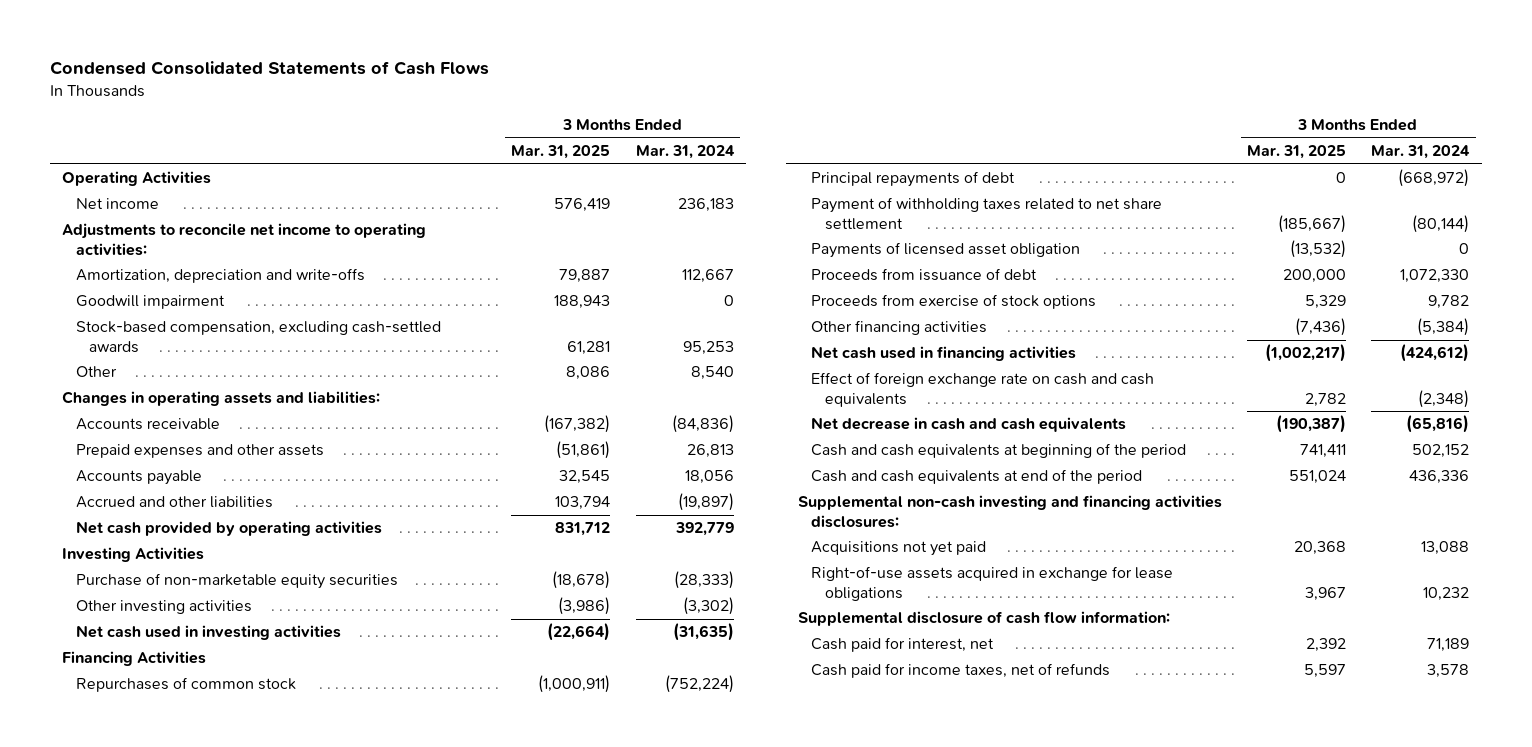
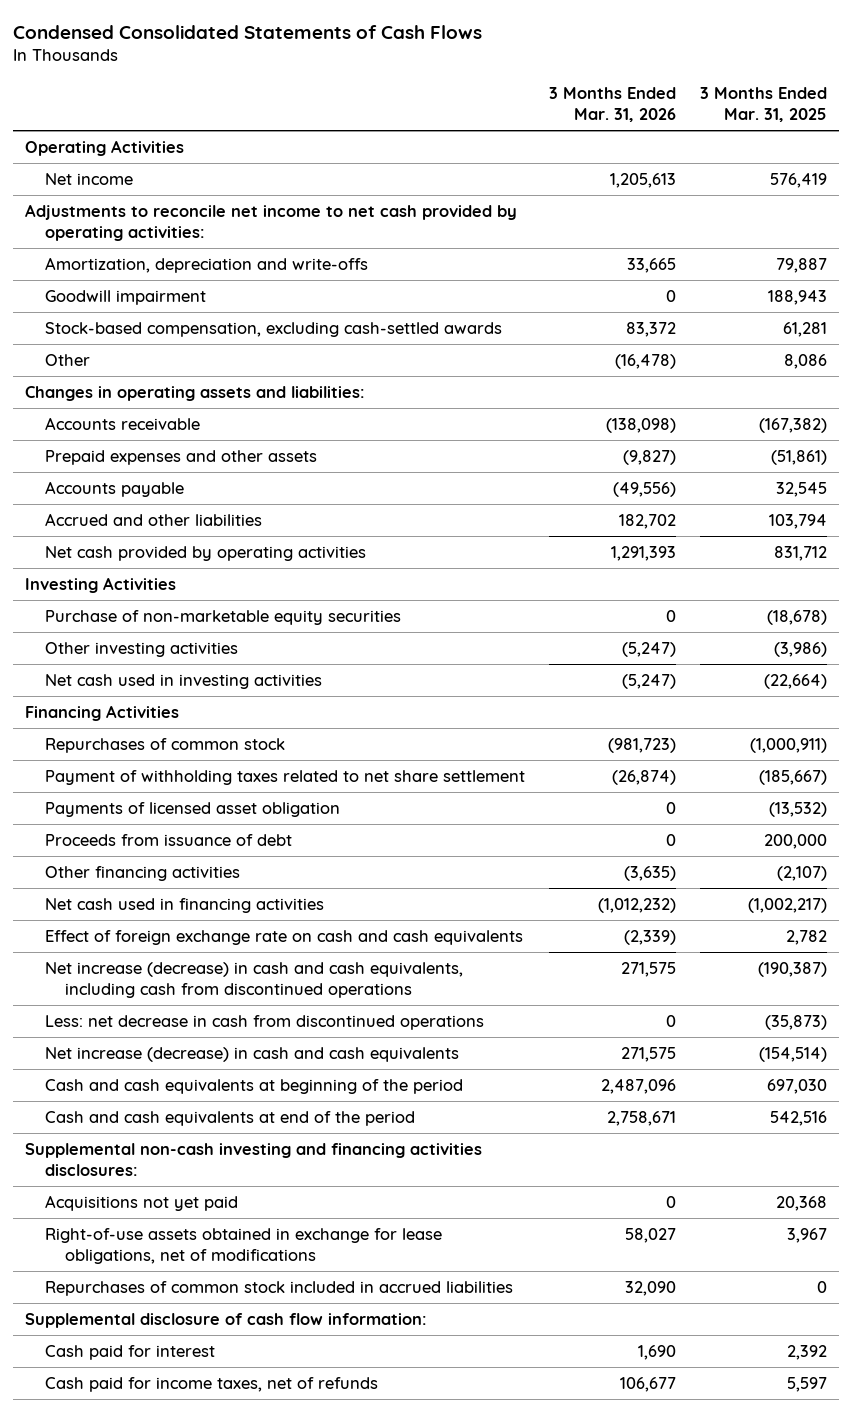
[635,145,735,160] Mar. 31, 2024 -> none
none -> [549,87,677,123] 3 Months Ended Mar. 31, 2026
[62,223,427,256] Adjustments to reconcile net income to operating activities: -> [25,203,518,241] Adjustments to reconcile net income to net cash provided by operating activities:
[811,171,1016,188] Principal repayments of debt -> none
[811,294,1097,310] Proceeds from exercise of stock options -> none
[1295,318,1347,337] (7,436) -> [777,865,828,881] (2,107)
[811,417,1127,433] Net decrease in cash and cash equivalents -> [45,961,464,998] Net increase (decrease) in cash and cash equivalents, including cash from discontinued operations
none -> [45,1014,485,1030] Less: net decrease in cash from discontinued operations
none -> [45,1046,460,1062] Net increase (decrease) in cash and cash equivalents
[1300,444,1347,459] 741,411 -> [767,1078,828,1094] 697,030
[1289,470,1347,485] 551,024 -> [770,1110,828,1126] 542,516
[811,566,1174,601] Right-of-use assets acquired in exchange for lease obligations -> [45,1227,443,1264] Right-of-use assets obtained in exchange for lease obligations, net of modifications
none -> [45,1280,514,1296] Repurchases of common stock included in accrued liabilities
[811,637,995,653] Cash paid for interest, net -> [45,1344,216,1360] Cash paid for interest

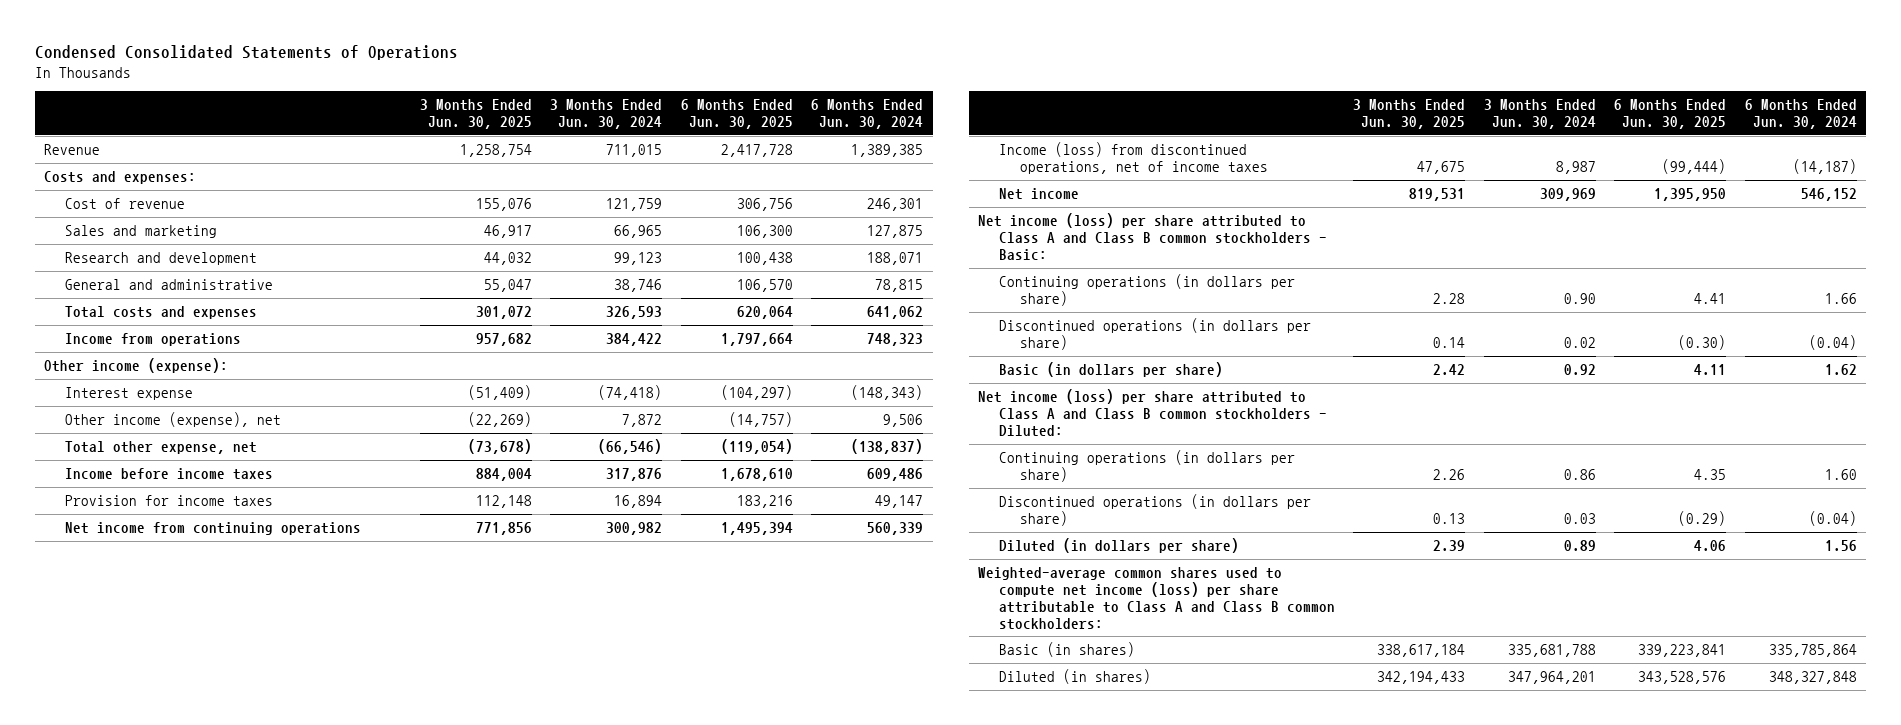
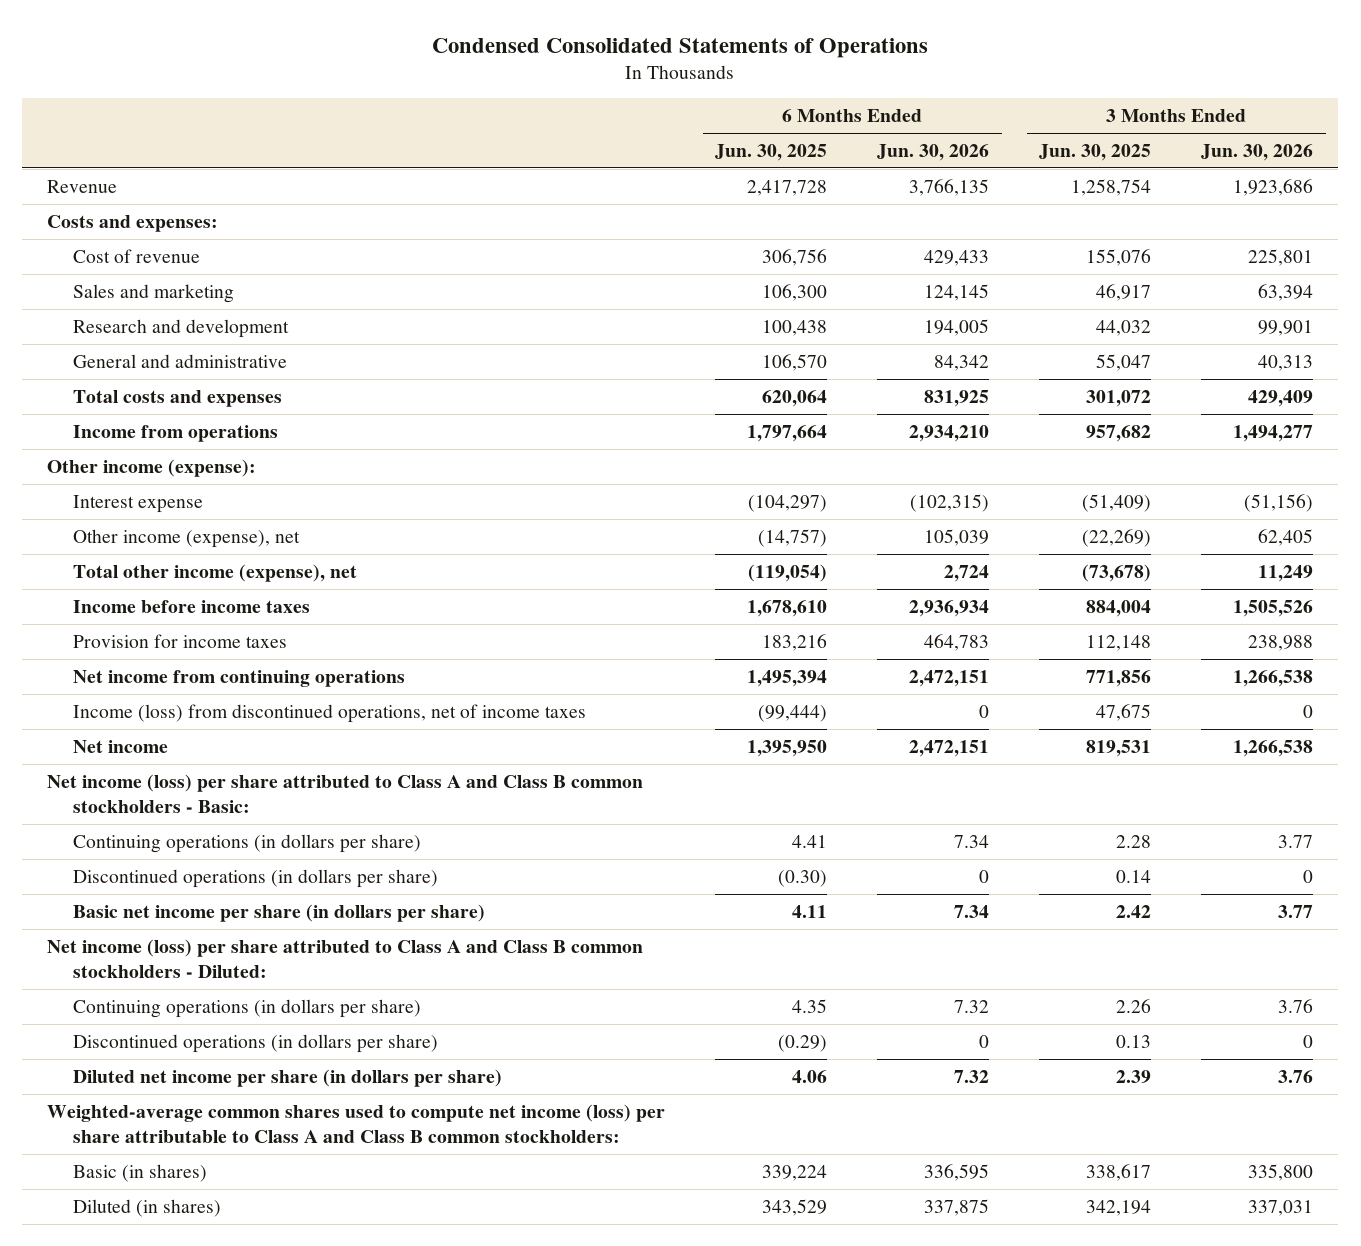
[550,99,663,130] 3 Months Ended Jun. 30, 2024 -> none
[811,99,924,130] 6 Months Ended Jun. 30, 2024 -> none
none -> [877,143,990,161] Jun. 30, 2026
none -> [1201,143,1314,161] Jun. 30, 2026
[65,441,258,455] Total other expense, net -> [72,563,357,582] Total other income (expense), net
[998,362,1223,378] Basic (in dollars per share) -> [72,903,485,922] Basic net income per share (in dollars per share)
[998,538,1239,554] Diluted (in dollars per share) -> [72,1068,502,1087] Diluted net income per share (in dollars per share)
[1377,644,1466,658] 338,617,184 -> [1086,1163,1152,1181] 338,617
[1638,644,1727,658] 339,223,841 -> [762,1164,828,1181] 339,224
[1377,671,1466,685] 342,194,433 -> [1086,1199,1152,1216] 342,194
[1638,671,1727,685] 343,528,576 -> [762,1198,828,1216] 343,529

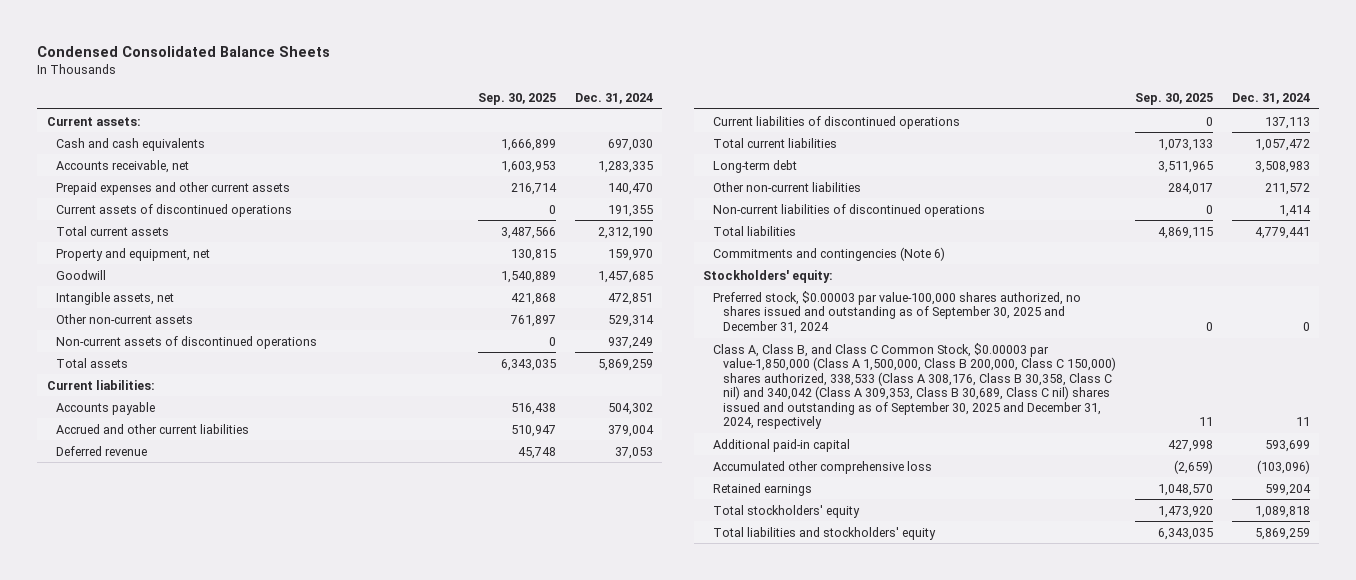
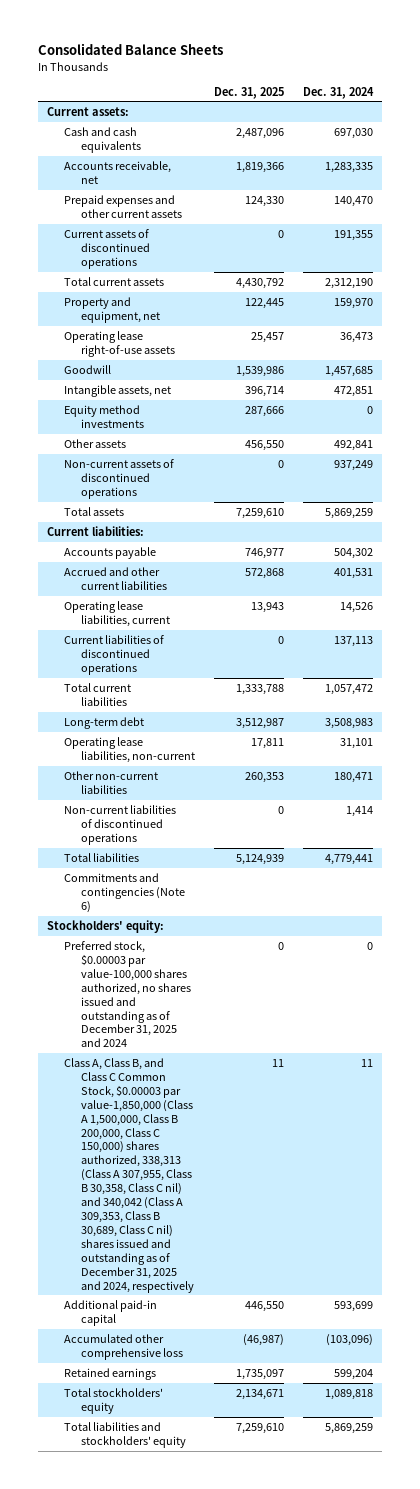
[37,45,331,57] Condensed Consolidated Balance Sheets -> [37,43,223,56] Consolidated Balance Sheets
[478,92,557,105] Sep. 30, 2025 -> none
none -> [213,86,284,99] Dec. 31, 2025
none -> [64,330,176,357] Operating lease right-of-use assets
none -> [64,404,145,428] Equity method investments
[56,313,194,324] Other non-current assets -> [64,438,127,448] Other assets
[607,314,654,327] 529,314 -> [333,439,373,451] 492,841
[56,445,148,456] Deferred revenue -> none
[607,424,654,437] 379,004 -> [333,567,373,579] 401,531
none -> [64,600,171,627] Operating lease liabilities, current
none -> [64,736,196,763] Operating lease liabilities, non-current
[1264,182,1310,195] 211,572 -> [333,771,373,783] 180,471
[713,290,1082,334] Preferred stock, $0.00003 par value-100,000 shares authorized, no shares issued and outstanding as of September 30, 2025 and December 31, 2024 -> [64,940,192,1048] Preferred stock, $0.00003 par value-100,000 shares authorized, no shares issued and outstanding as of December 31, 2025 and 2024
[713,342,1116,430] Class A, Class B, and Class C Common Stock, $0.00003 par value-1,850,000 (Class A 1,500,000, Class B 200,000, Class C 150,000) shares authorized, 338,533 (Class A 308,176, Class B 30,358, Class C nil) and 340,042 (Class A 309,353, Class B 30,689, Class C nil) shares issued and outstanding as of September 30, 2025 and December 31, 2024, respectively -> [64,1057,195,1293] Class A, Class B, and Class C Common Stock, $0.00003 par value-1,850,000 (Class A 1,500,000, Class B 200,000, Class C 150,000) shares authorized, 338,313 (Class A 307,955, Class B 30,358, Class C nil) and 340,042 (Class A 309,353, Class B 30,689, Class C nil) shares issued and outstanding as of December 31, 2025 and 2024, respectively

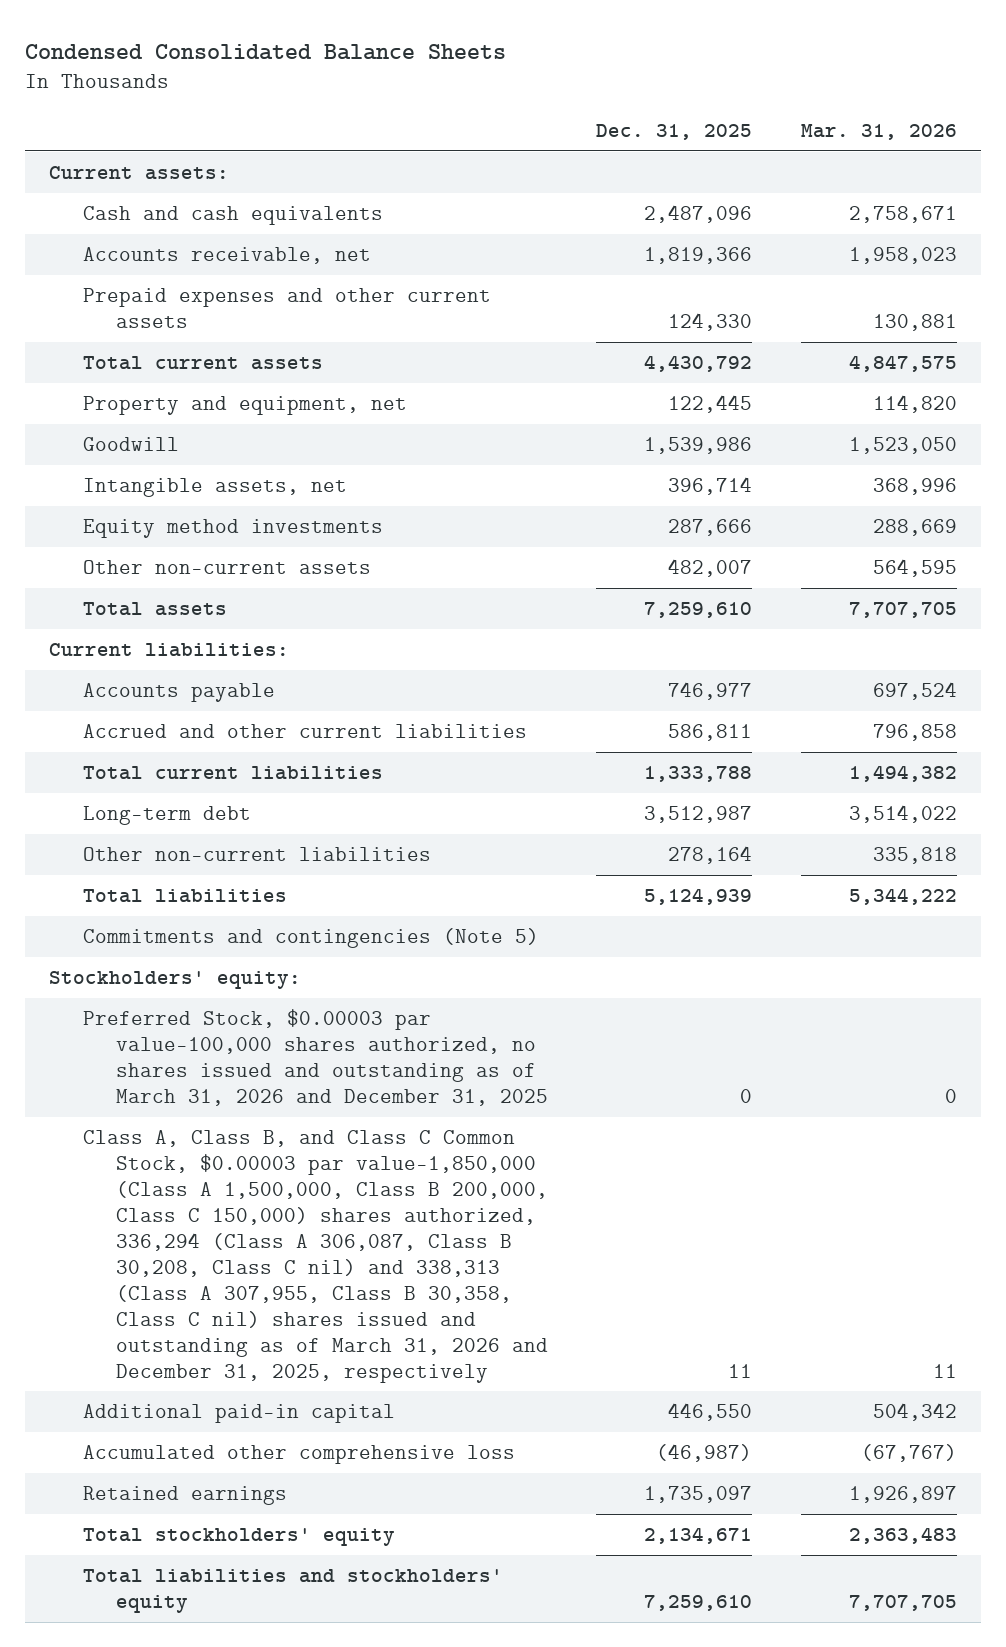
[37,43,223,56] Consolidated Balance Sheets -> [24,43,506,60] Condensed Consolidated Balance Sheets
[302,86,374,99] Dec. 31, 2024 -> none
none -> [800,124,957,141] Mar. 31, 2026
[64,228,151,269] Current assets of discontinued operations -> none
[64,330,176,357] Operating lease right-of-use assets -> none
[64,458,175,499] Non-current assets of discontinued operations -> none
[64,438,127,448] Other assets -> [82,560,371,575] Other non-current assets
[244,439,284,451] 456,550 -> [668,559,753,578] 482,007
[64,600,171,627] Operating lease liabilities, current -> none
[64,634,165,675] Current liabilities of discontinued operations -> none
[244,567,284,579] 572,868 -> [668,724,753,742] 586,811
[64,736,196,763] Operating lease liabilities, non-current -> none
[64,804,177,845] Non-current liabilities of discontinued operations -> none
[244,771,284,783] 260,353 -> [668,846,753,865] 278,164
[64,872,186,913] Commitments and contingencies (Note 6) -> [82,928,539,949] Commitments and contingencies (Note 5)
[64,940,192,1048] Preferred stock, $0.00003 par value-100,000 shares authorized, no shares issued and outstanding as of December 31, 2025 and 2024 -> [82,1009,549,1106] Preferred Stock, $0.00003 par value-100,000 shares authorized, no shares issued and outstanding as of March 31, 2026 and December 31, 2025
[64,1057,195,1293] Class A, Class B, and Class C Common Stock, $0.00003 par value-1,850,000 (Class A 1,500,000, Class B 200,000, Class C 150,000) shares authorized, 338,313 (Class A 307,955, Class B 30,358, Class C nil) and 340,042 (Class A 309,353, Class B 30,689, Class C nil) shares issued and outstanding as of December 31, 2025 and 2024, respectively -> [82,1130,549,1383] Class A, Class B, and Class C Common Stock, $0.00003 par value-1,850,000 (Class A 1,500,000, Class B 200,000, Class C 150,000) shares authorized, 336,294 (Class A 306,087, Class B 30,208, Class C nil) and 338,313 (Class A 307,955, Class B 30,358, Class C nil) shares issued and outstanding as of March 31, 2026 and December 31, 2025, respectively

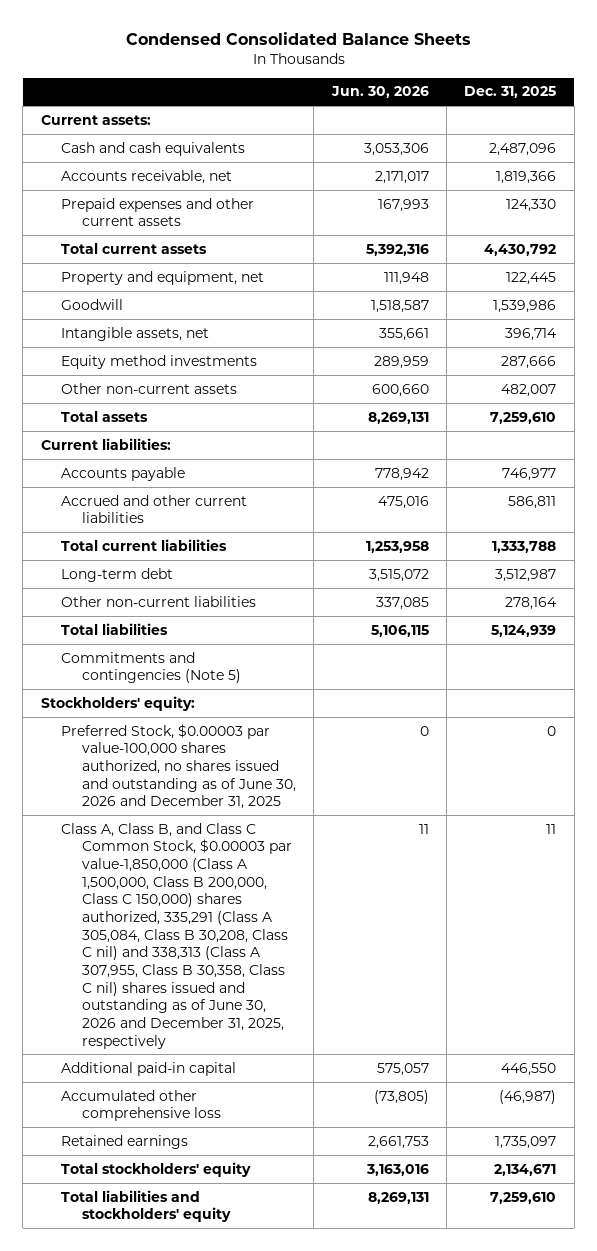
[800,124,957,141] Mar. 31, 2026 -> none
none -> [330,86,429,99] Jun. 30, 2026
[82,1009,549,1106] Preferred Stock, $0.00003 par value-100,000 shares authorized, no shares issued and outstanding as of March 31, 2026 and December 31, 2025 -> [61,723,296,810] Preferred Stock, $0.00003 par value-100,000 shares authorized, no shares issued and outstanding as of June 30, 2026 and December 31, 2025
[82,1130,549,1383] Class A, Class B, and Class C Common Stock, $0.00003 par value-1,850,000 (Class A 1,500,000, Class B 200,000, Class C 150,000) shares authorized, 336,294 (Class A 306,087, Class B 30,208, Class C nil) and 338,313 (Class A 307,955, Class B 30,358, Class C nil) shares issued and outstanding as of March 31, 2026 and December 31, 2025, respectively -> [61,822,292,1049] Class A, Class B, and Class C Common Stock, $0.00003 par value-1,850,000 (Class A 1,500,000, Class B 200,000, Class C 150,000) shares authorized, 335,291 (Class A 305,084, Class B 30,208, Class C nil) and 338,313 (Class A 307,955, Class B 30,358, Class C nil) shares issued and outstanding as of June 30, 2026 and December 31, 2025, respectively

